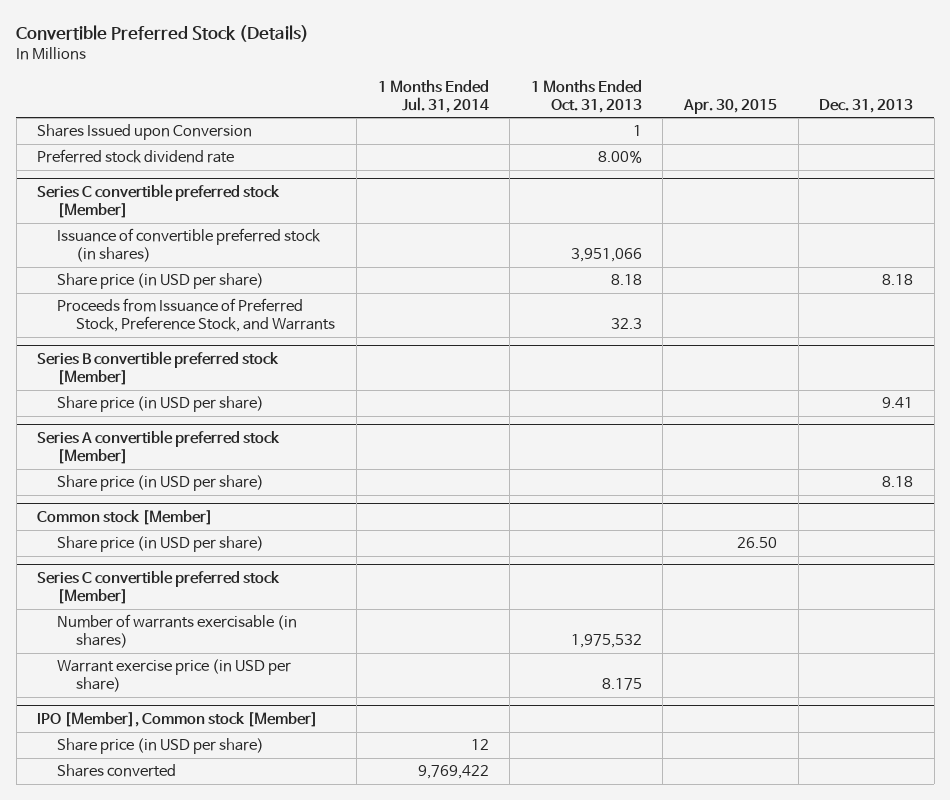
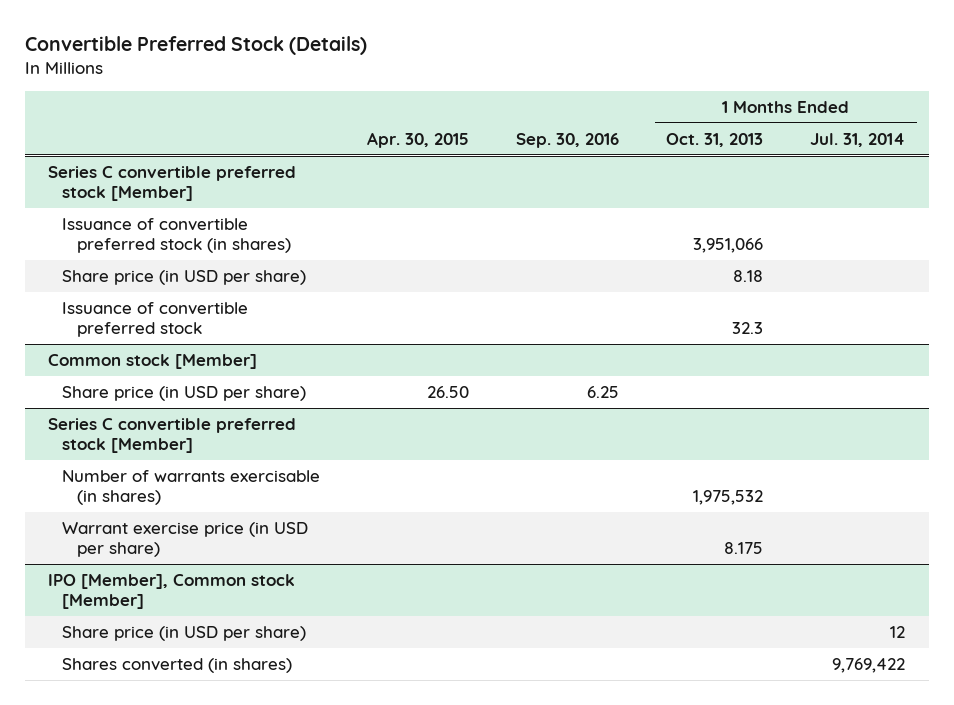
[819,98,914,113] Dec. 31, 2013 -> none
none -> [516,132,620,148] Sep. 30, 2016
[37,124,253,141] Shares Issued upon Conversion -> none
[37,149,235,164] Preferred stock dividend rate -> none
[37,351,280,385] Series B convertible preferred stock [Member] -> none
[56,396,264,413] Share price (in USD per share) -> none
[37,430,281,464] Series A convertible preferred stock [Member] -> none
[56,475,264,492] Share price (in USD per share) -> none
[56,298,336,333] Proceeds from Issuance of Preferred Stock, Preference Stock, and Warrants -> [62,301,249,337] Issuance of convertible preferred stock
[56,764,176,778] Shares converted -> [62,657,293,673] Shares converted (in shares)

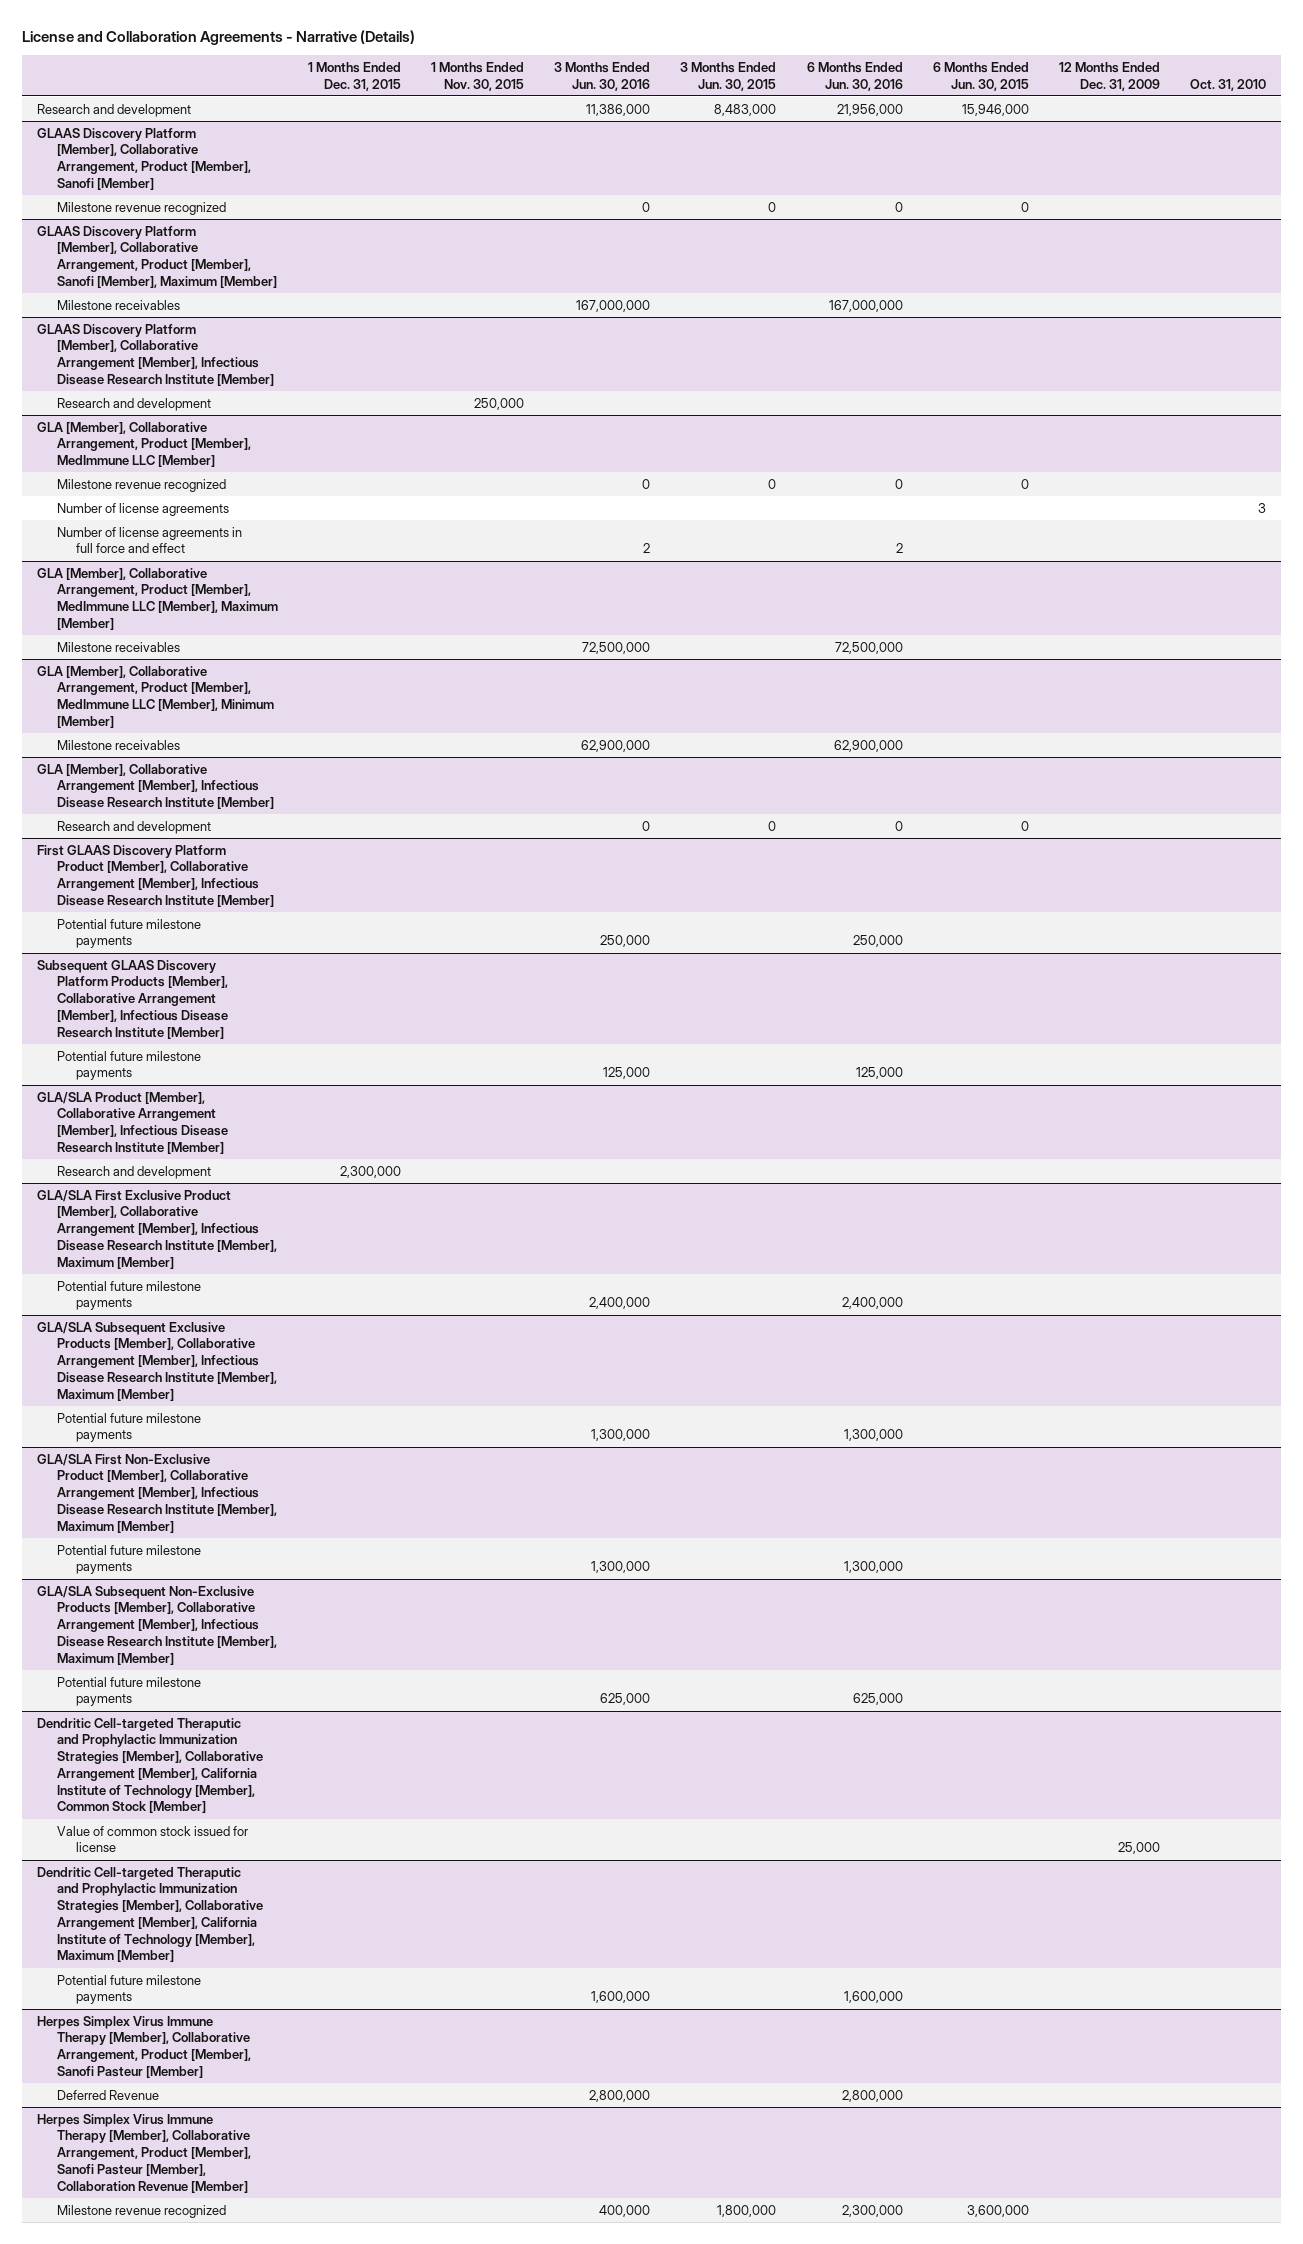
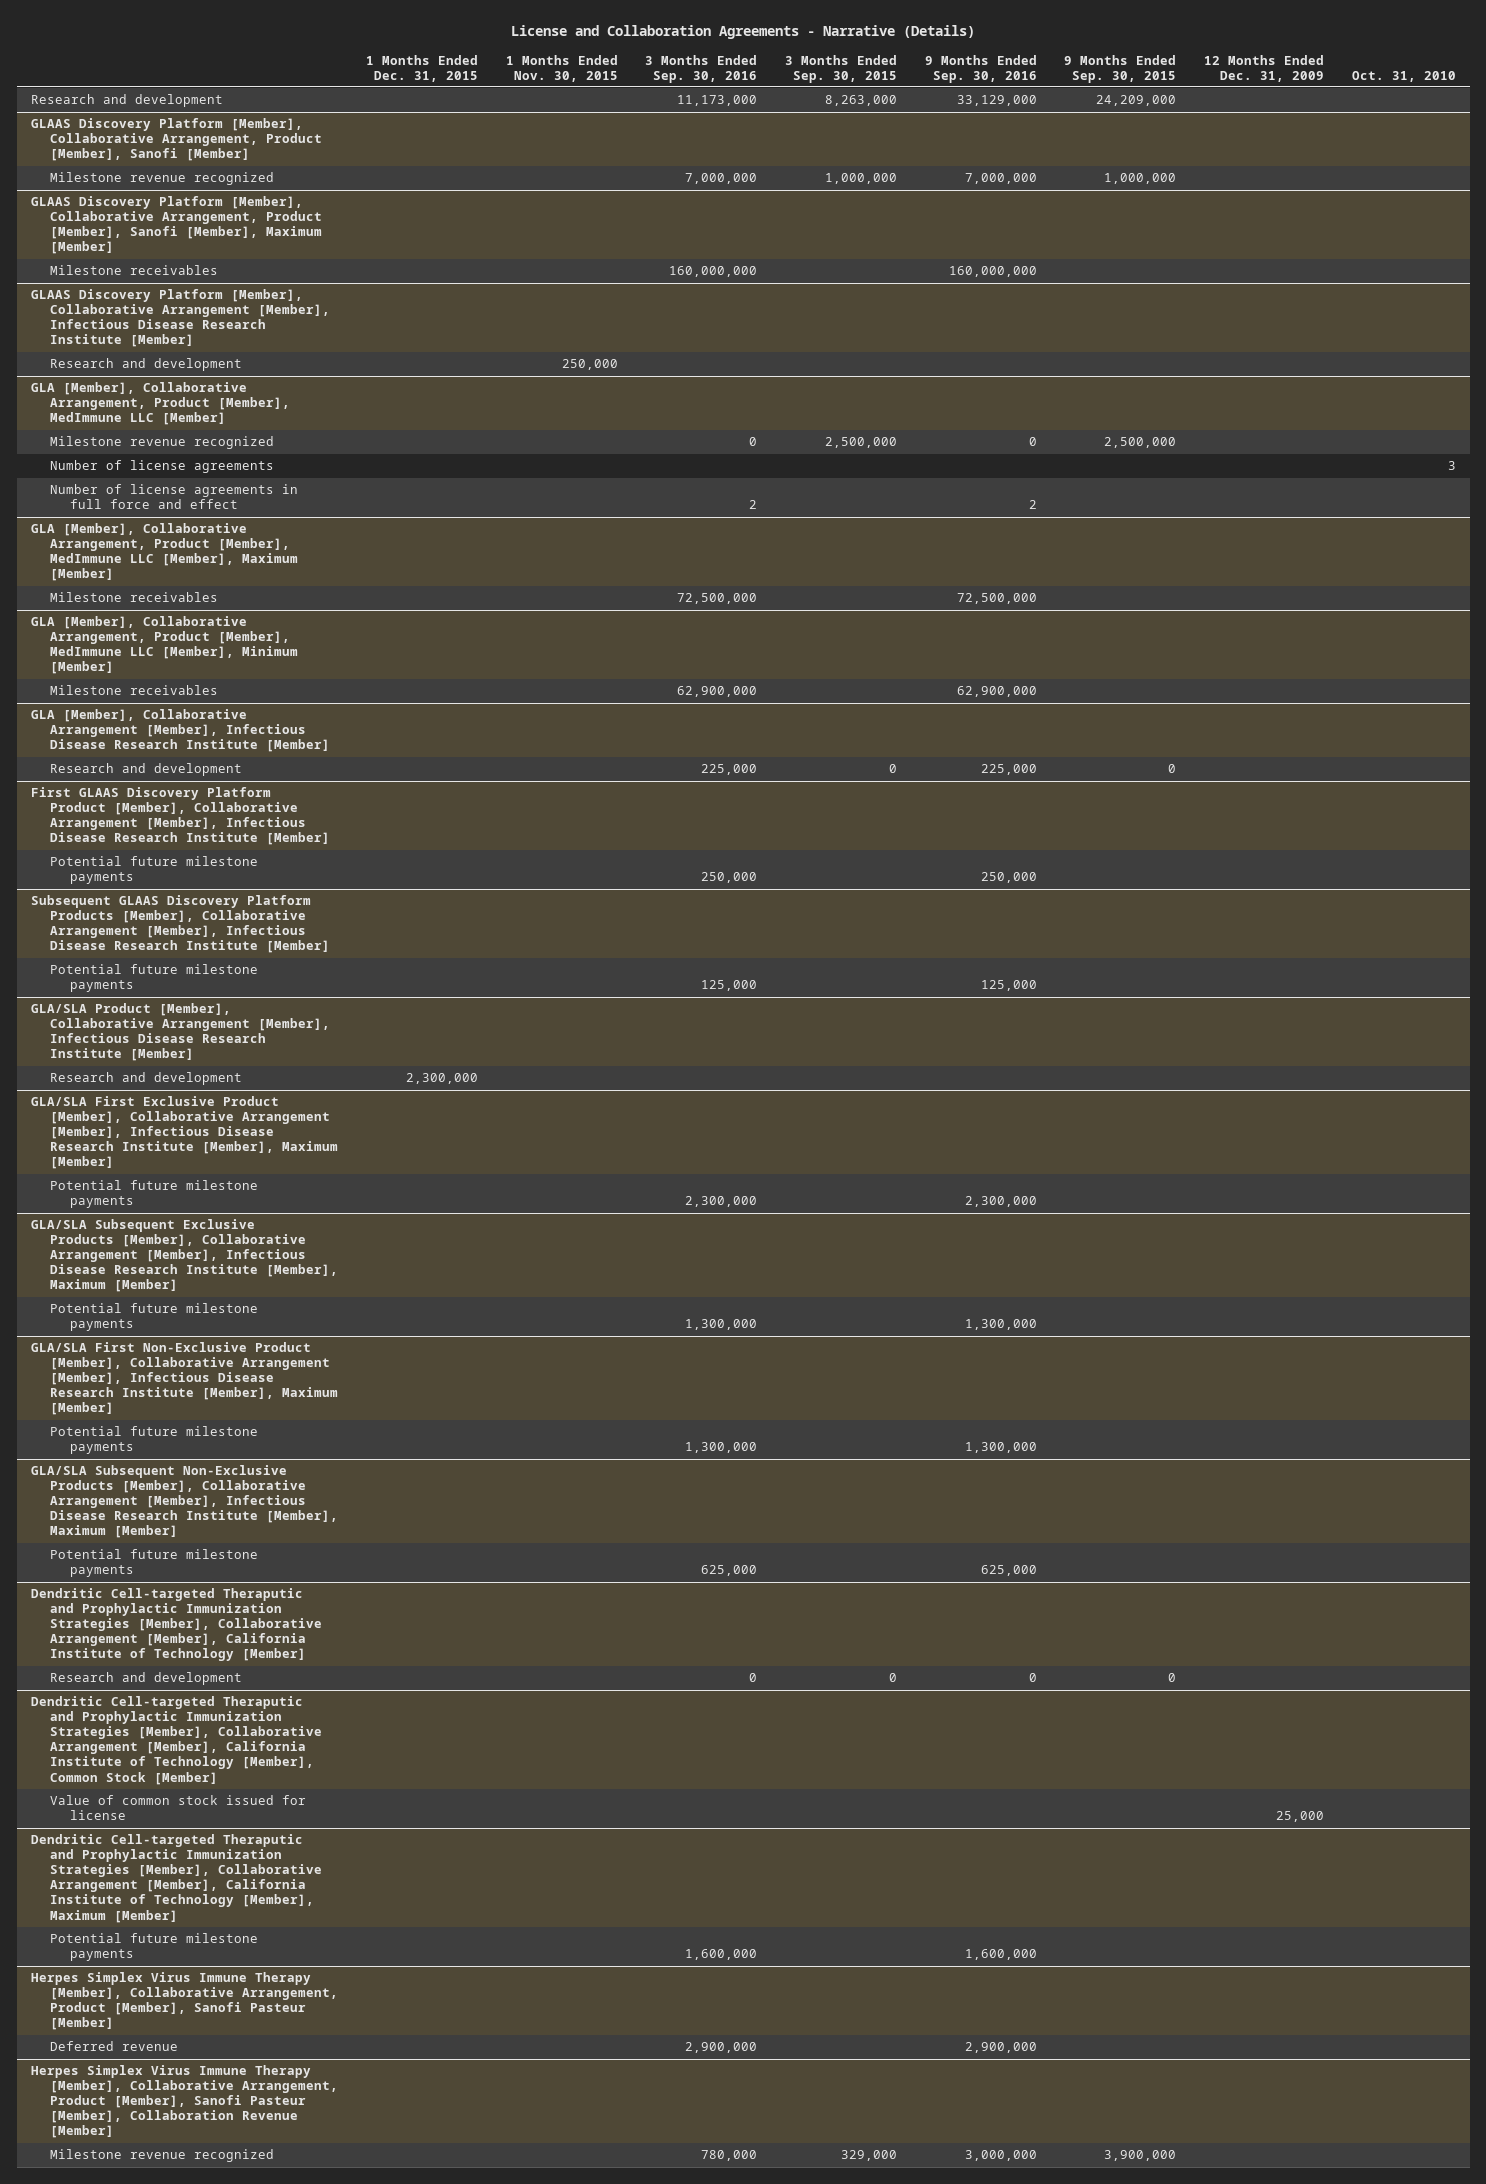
[554,61,651,91] 3 Months Ended Jun. 30, 2016 -> none
[680,61,777,91] 3 Months Ended Jun. 30, 2015 -> none
[806,61,903,91] 6 Months Ended Jun. 30, 2016 -> none
[932,61,1029,91] 6 Months Ended Jun. 30, 2015 -> none
none -> [645,54,758,83] 3 Months Ended Sep. 30, 2016
none -> [785,54,898,83] 3 Months Ended Sep. 30, 2015
none -> [924,54,1037,83] 9 Months Ended Sep. 30, 2016
none -> [1064,54,1177,83] 9 Months Ended Sep. 30, 2015
none -> [30,1588,323,1662] Dendritic Cell-targeted Theraputic and Prophylactic Immunization Strategies [Member], Collaborative Arrangement [Member], California Institute of Technology [Member]
none -> [50,1672,243,1686] Research and development
[56,2089,159,2100] Deferred Revenue -> [50,2041,179,2052] Deferred revenue

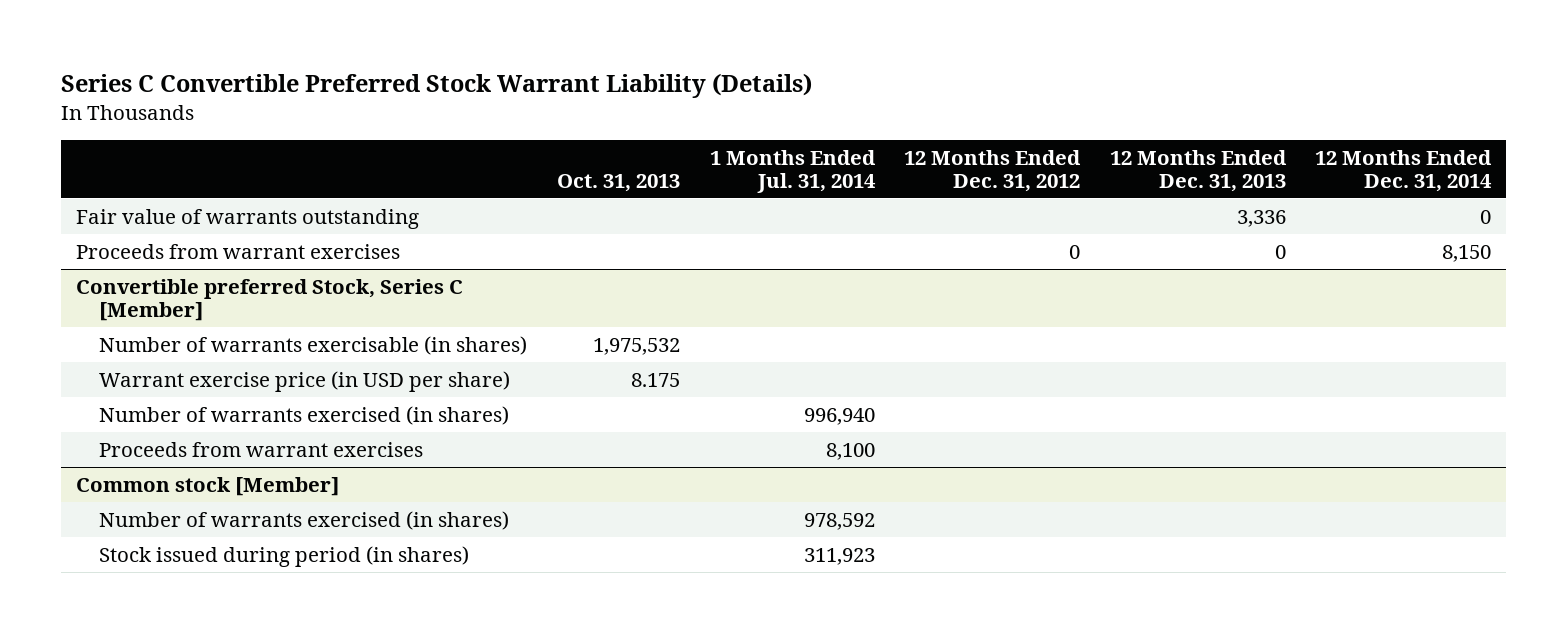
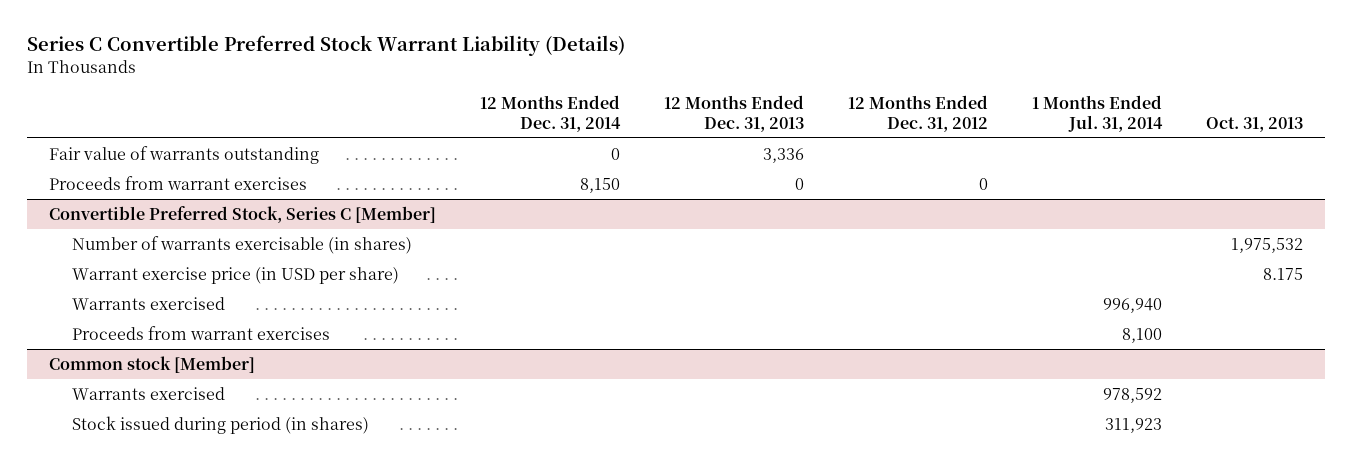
[75,278,463,322] Convertible preferred Stock, Series C [Member] -> [48,205,436,223] Convertible Preferred Stock, Series C [Member]
[99,405,510,425] Number of warrants exercised (in shares) -> [71,296,225,310] Warrants exercised
[99,510,510,530] Number of warrants exercised (in shares) -> [71,386,225,400] Warrants exercised

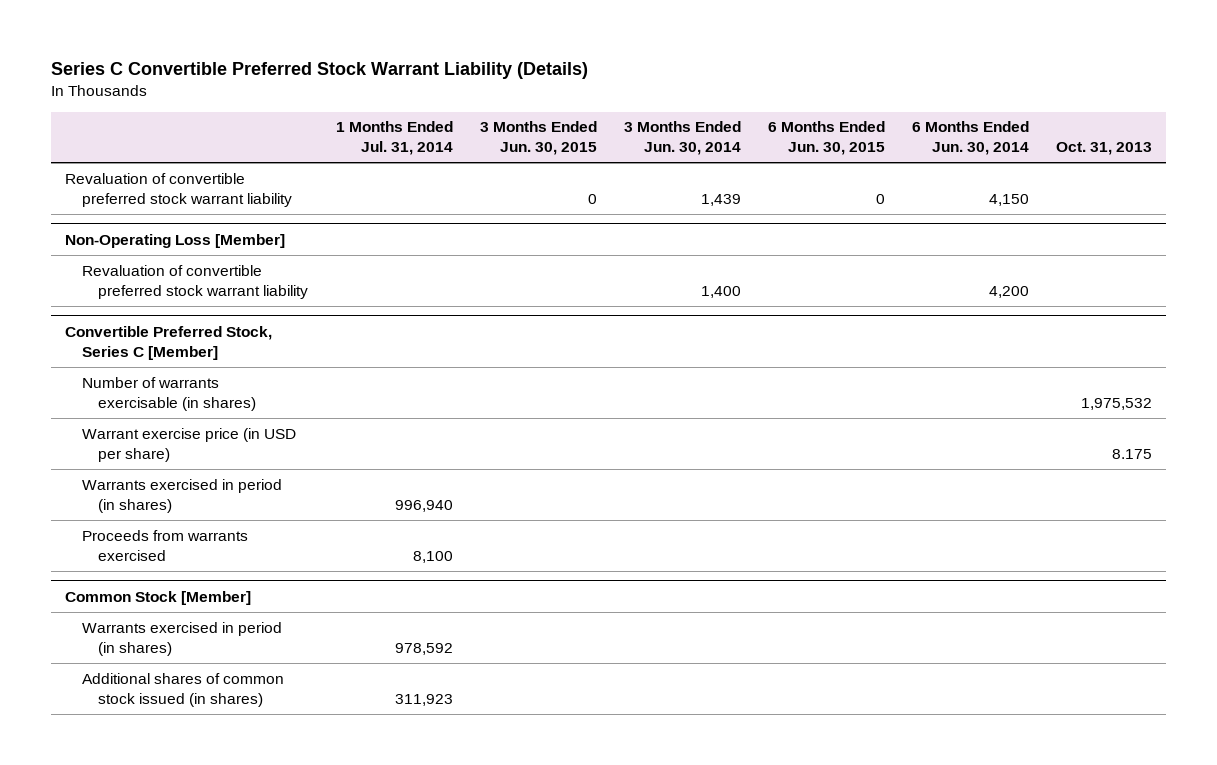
[479,95,621,132] 12 Months Ended Dec. 31, 2014 -> none
[663,95,804,132] 12 Months Ended Dec. 31, 2013 -> none
[847,95,988,132] 12 Months Ended Dec. 31, 2012 -> none
none -> [479,121,597,156] 3 Months Ended Jun. 30, 2015
none -> [623,121,741,156] 3 Months Ended Jun. 30, 2014
none -> [767,121,885,156] 6 Months Ended Jun. 30, 2015
none -> [912,121,1030,156] 6 Months Ended Jun. 30, 2014
[48,145,319,164] Fair value of warrants outstanding -> none
[48,175,307,190] Proceeds from warrant exercises -> none
none -> [64,172,292,207] Revaluation of convertible preferred stock warrant liability
none -> [64,233,285,248] Non-Operating Loss [Member]
none -> [81,264,309,299] Revaluation of convertible preferred stock warrant liability
[71,296,225,310] Warrants exercised -> [81,478,282,513] Warrants exercised in period (in shares)
[71,325,330,340] Proceeds from warrant exercises -> [81,529,248,561] Proceeds from warrants exercised
[48,355,255,373] Common stock [Member] -> [64,590,251,605] Common Stock [Member]
[71,386,225,400] Warrants exercised -> [81,621,282,656] Warrants exercised in period (in shares)
[71,415,369,434] Stock issued during period (in shares) -> [81,672,284,707] Additional shares of common stock issued (in shares)

